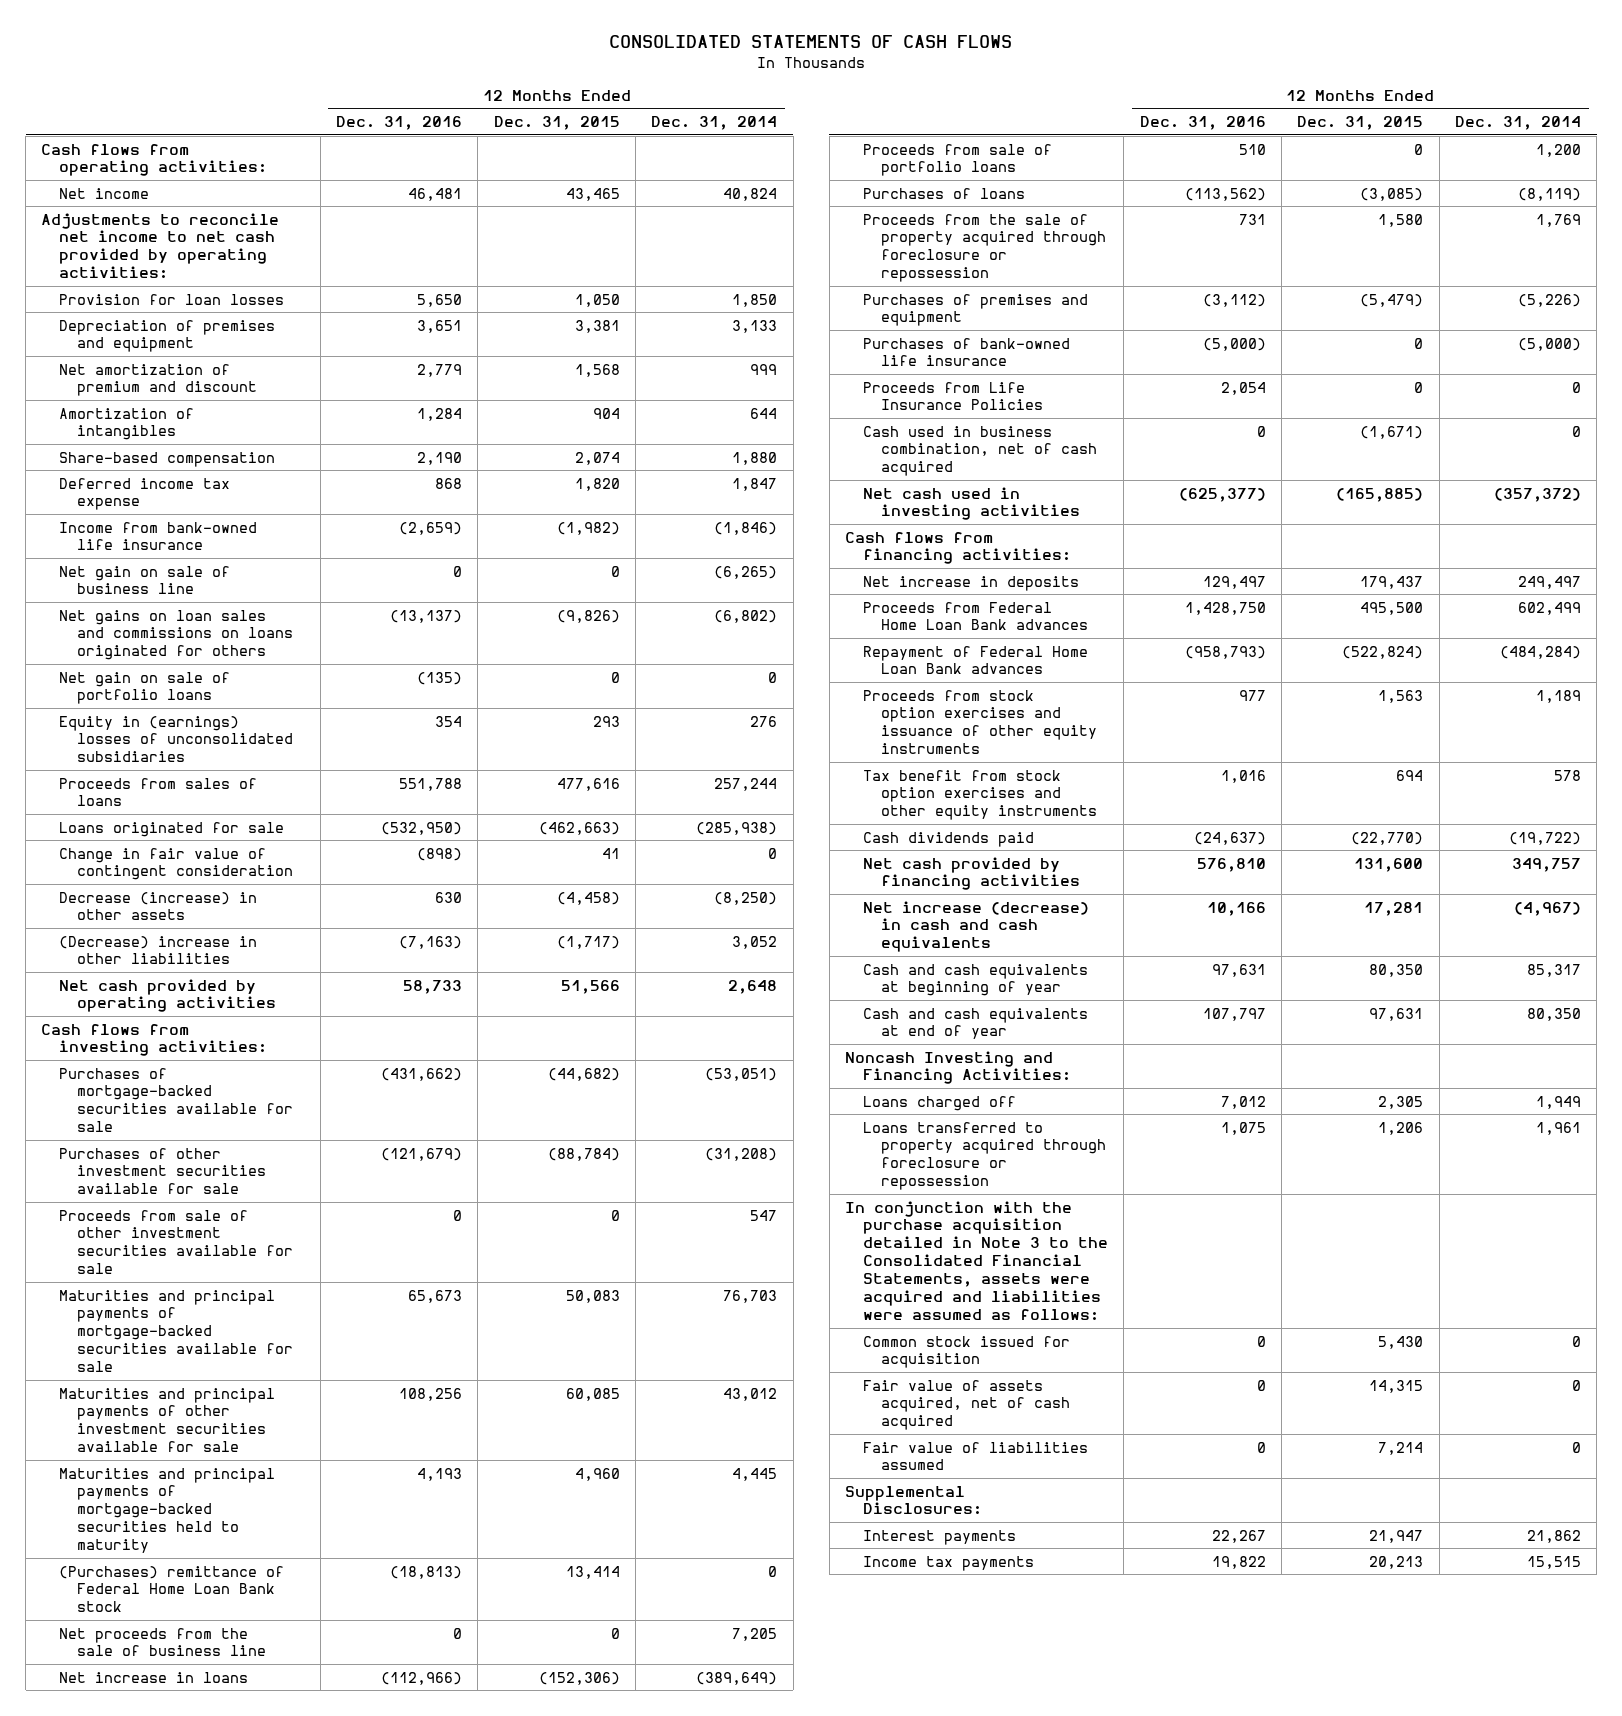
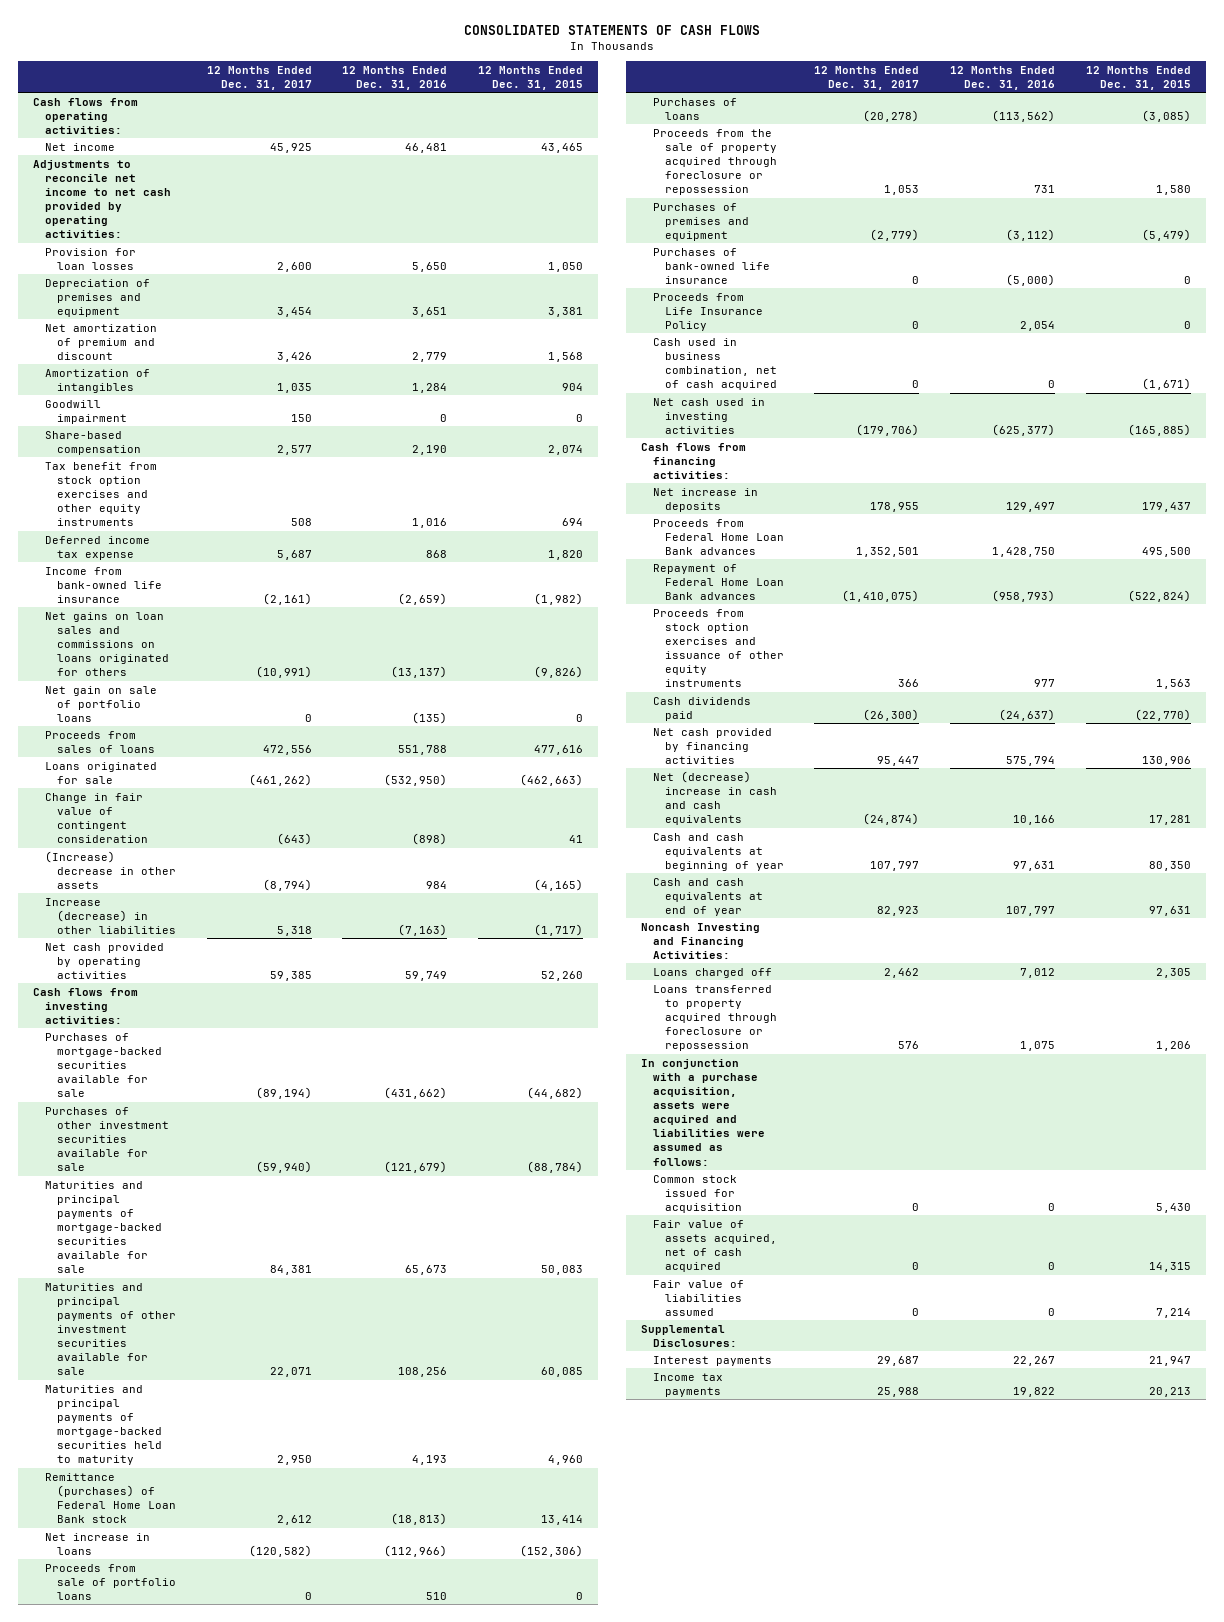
[651,115,778,130] Dec. 31, 2014 -> none
none -> [206,65,312,90] 12 Months Ended Dec. 31, 2017
none -> [45,399,128,424] Goodwill impairment
[862,769,1097,821] Tax benefit from stock option exercises and other equity instruments -> [45,461,158,527] Tax benefit from stock option exercises and other equity instruments
[59,565,231,595] Net gain on sale of business line -> none
[59,715,293,763] Equity in (earnings) losses of unconsolidated subsidiaries -> none
[59,891,258,921] Decrease (increase) in other assets -> [45,850,177,889] (Increase) decrease in other assets
[434,891,462,903] 630 -> [426,880,448,889] 984
[556,891,620,905] (4,458) -> [533,878,583,891] (4,165)
[59,935,258,965] (Decrease) increase in other liabilities -> [45,897,177,934] Increase (decrease) in other liabilities
[402,979,462,994] 58,733 -> [405,970,448,981] 59,749
[560,979,620,994] 51,566 -> [540,970,583,981] 52,260
[59,1209,293,1275] Proceeds from sale of other investment securities available for sale -> none
[59,1627,266,1657] Net proceeds from the sale of business line -> none
[59,1565,285,1613] (Purchases) remittance of Federal Home Loan Bank stock -> [45,1472,177,1523] Remittance (purchases) of Federal Home Loan Bank stock
[862,381,1043,411] Proceeds from Life Insurance Policies -> [652,292,763,331] Proceeds from Life Insurance Policy
[1196,857,1266,872] 576,810 -> [1006,755,1056,766] 575,794
[1354,857,1424,872] 131,600 -> [1141,755,1191,766] 130,906
[862,900,1089,953] Net increase (decrease) in cash and cash equivalents -> [652,770,777,825] Net (decrease) increase in cash and cash equivalents
[845,1200,1108,1321] In conjunction with the purchase acquisition detailed in Note 3 to the Consolidated Financial Statements, assets were acquired and liabilities were assumed as follows: -> [641,1058,765,1166] In conjunction with a purchase acquisition, assets were acquired and liabilities were assumed as follows:

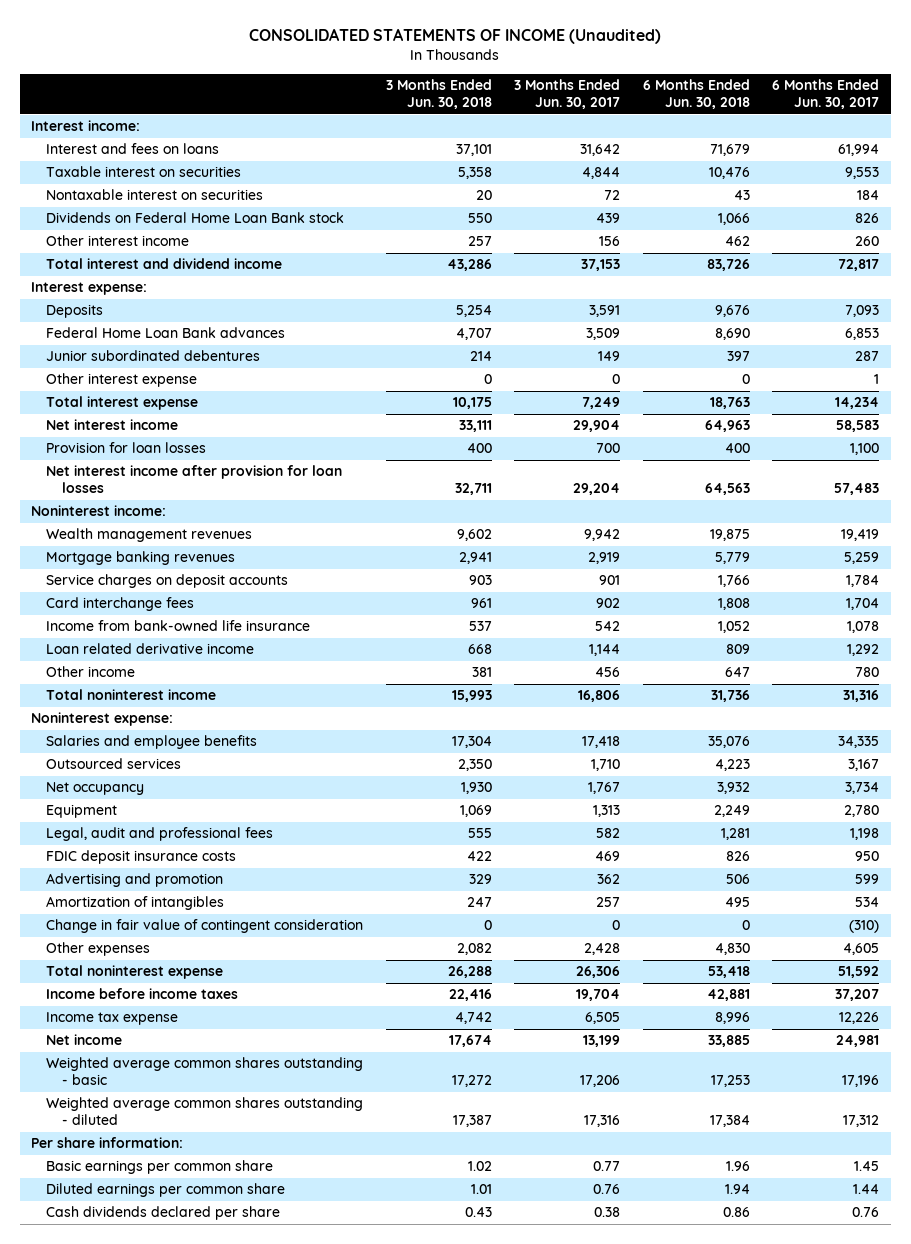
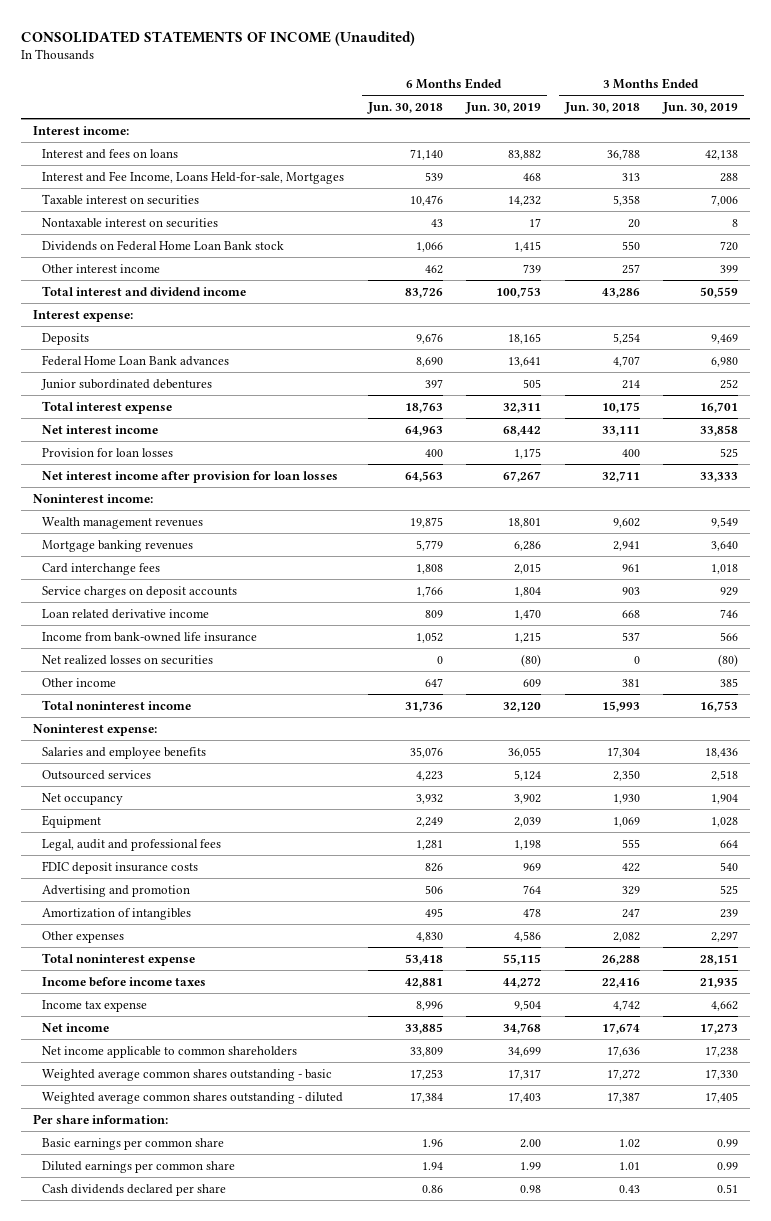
[514,79,621,110] 3 Months Ended Jun. 30, 2017 -> none
[772,79,880,110] 6 Months Ended Jun. 30, 2017 -> none
none -> [465,102,542,115] Jun. 30, 2019
none -> [662,102,739,115] Jun. 30, 2019
[455,144,492,157] 37,101 -> [606,148,640,160] 36,788
[709,144,750,157] 71,679 -> [409,148,443,160] 71,140
none -> [42,170,345,184] Interest and Fee Income, Loans Held-for-sale, Mortgages
[46,373,198,388] Other interest expense -> none
[46,574,289,589] Service charges on deposit accounts -> [42,585,238,598] Service charges on deposit accounts
[46,620,311,632] Income from bank-owned life insurance -> [42,631,258,642] Income from bank-owned life insurance
none -> [42,654,214,665] Net realized losses on securities
[46,919,364,934] Change in fair value of contingent consideration -> none
none -> [42,1045,298,1058] Net income applicable to common shareholders

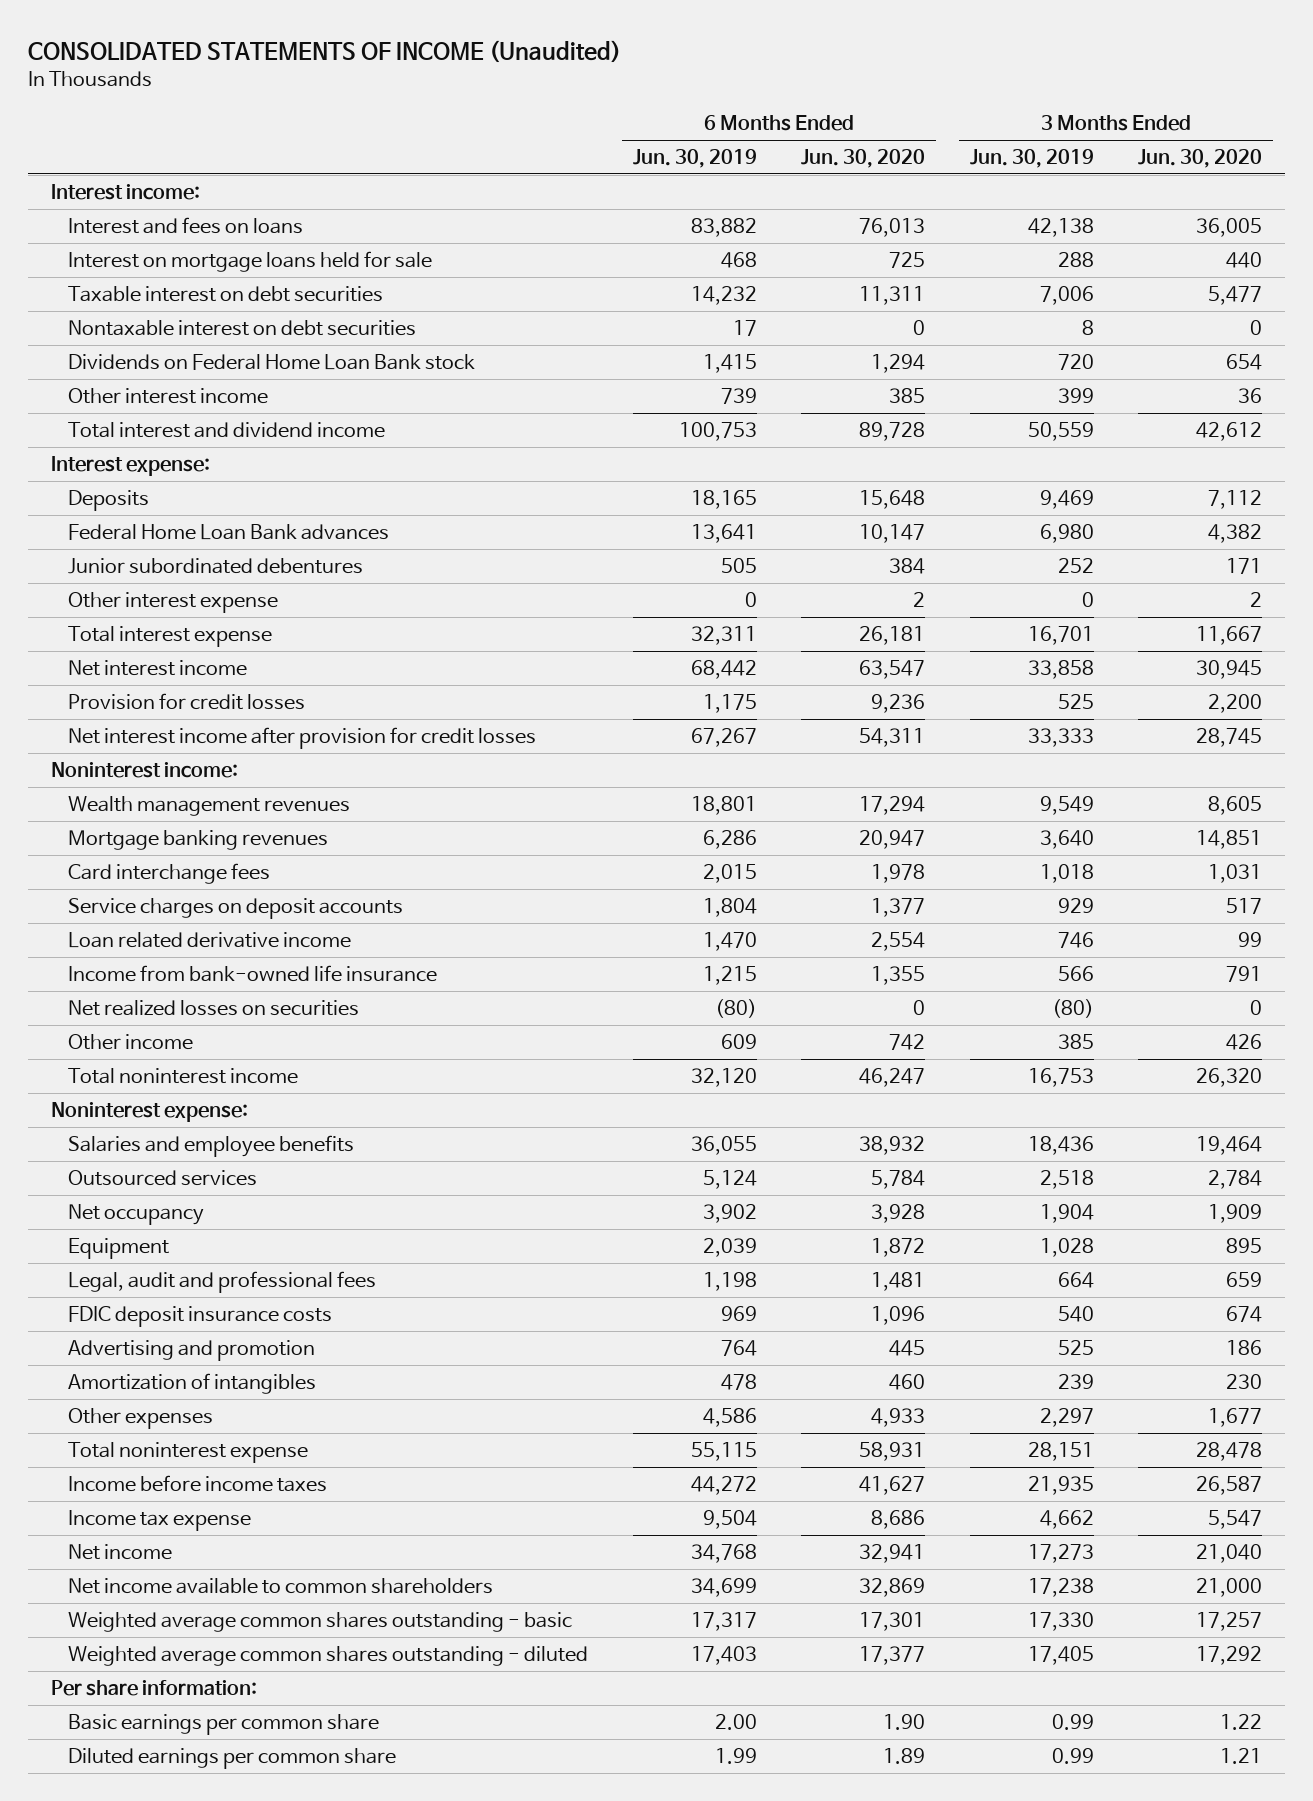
[366,102,443,115] Jun. 30, 2018 -> none
[563,102,640,115] Jun. 30, 2018 -> none
none -> [801,149,926,169] Jun. 30, 2020
none -> [1138,149,1263,169] Jun. 30, 2020
[42,170,345,184] Interest and Fee Income, Loans Held-for-sale, Mortgages -> [68,250,433,272] Interest on mortgage loans held for sale
[42,193,200,205] Taxable interest on securities -> [68,285,384,302] Taxable interest on debt securities
[42,217,219,228] Nontaxable interest on securities -> [68,319,417,336] Nontaxable interest on debt securities
none -> [68,591,279,613] Other interest expense
[42,447,174,457] Provision for loan losses -> [68,692,306,710] Provision for credit losses
[42,470,339,483] Net interest income after provision for loan losses -> [68,726,537,749] Net interest income after provision for credit losses
[42,1045,298,1058] Net income applicable to common shareholders -> [68,1577,494,1594] Net income available to common shareholders
[42,1183,227,1196] Cash dividends declared per share -> none

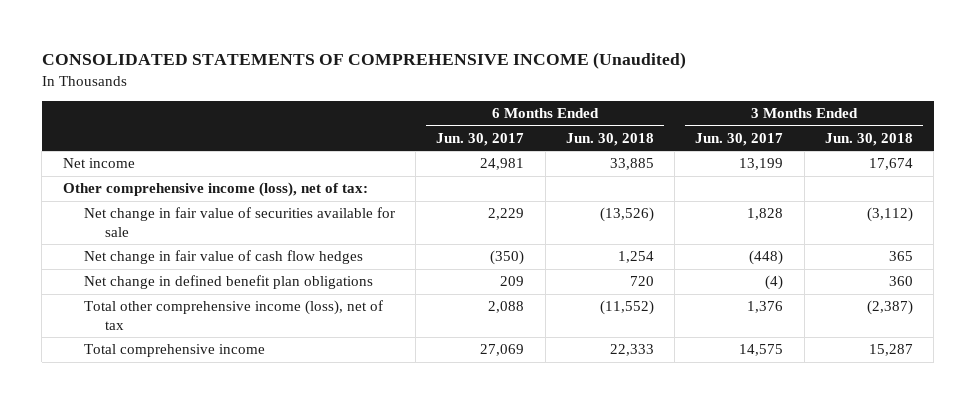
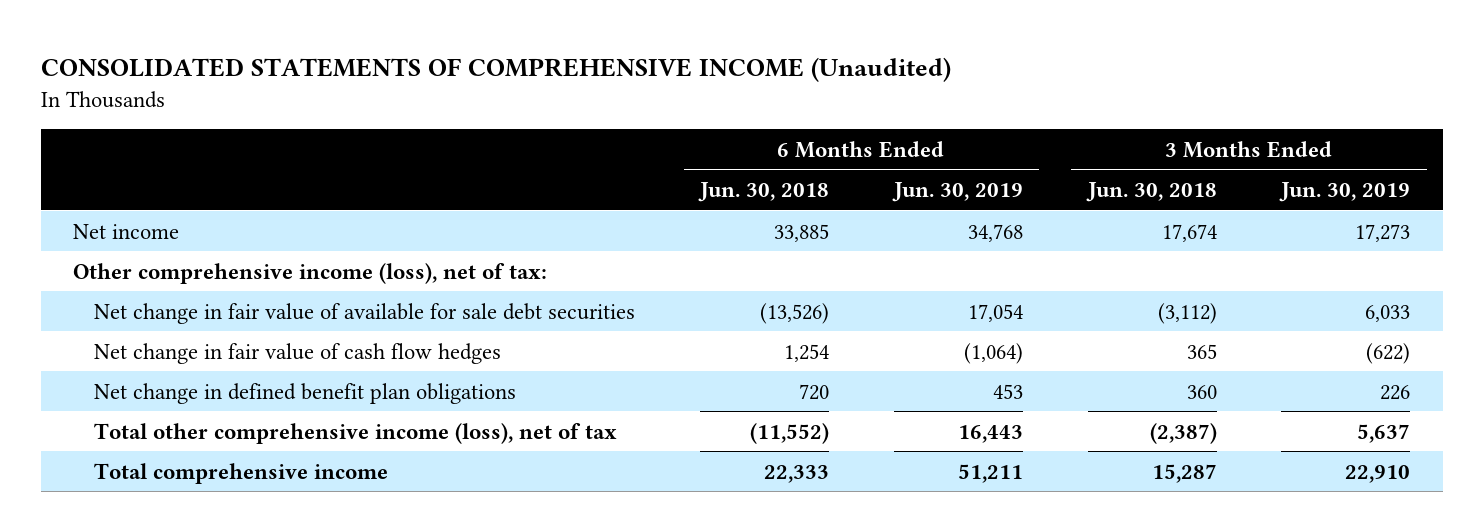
[436,133,525,147] Jun. 30, 2017 -> none
[695,133,784,147] Jun. 30, 2017 -> none
none -> [891,182,1023,203] Jun. 30, 2019
none -> [1279,182,1411,203] Jun. 30, 2019
[83,207,395,237] Net change in fair value of securities available for sale -> [94,302,636,324] Net change in fair value of available for sale debt securities

